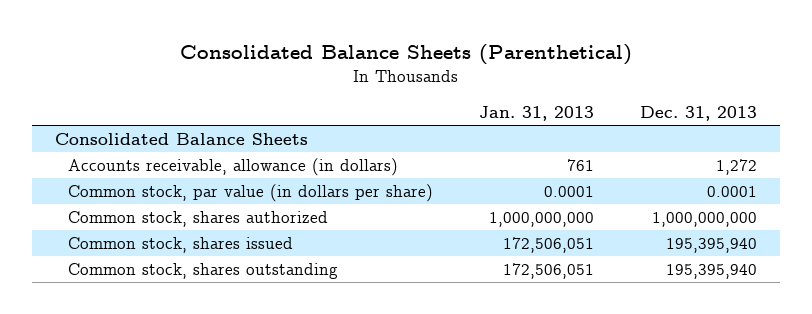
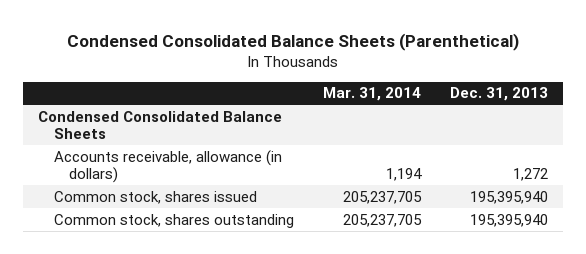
[179,43,632,65] Consolidated Balance Sheets (Parenthetical) -> [67,32,520,51] Condensed Consolidated Balance Sheets (Parenthetical)
[478,106,594,122] Jan. 31, 2013 -> none
none -> [323,87,422,102] Mar. 31, 2014
[55,132,309,145] Consolidated Balance Sheets -> [38,110,283,140] Condensed Consolidated Balance Sheets
[67,183,433,202] Common stock, par value (in dollars per share) -> none
[67,210,328,227] Common stock, shares authorized -> none

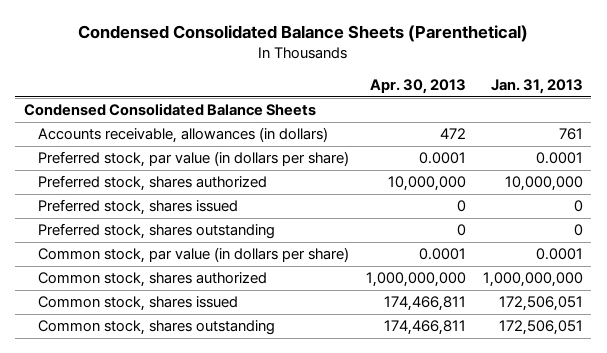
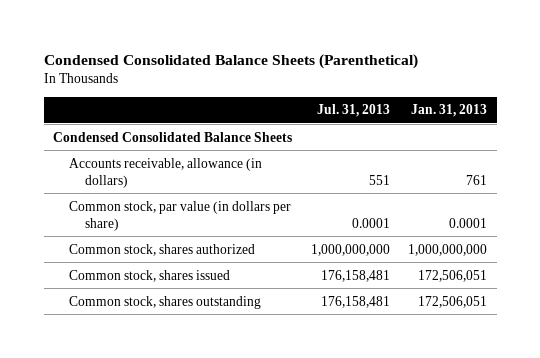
[369,79,466,95] Apr. 30, 2013 -> none
none -> [316,104,390,118] Jul. 31, 2013
[37,151,349,168] Preferred stock, par value (in dollars per share) -> none
[37,175,267,192] Preferred stock, shares authorized -> none
[37,199,238,216] Preferred stock, shares issued -> none
[37,223,275,240] Preferred stock, shares outstanding -> none
[37,127,328,144] Accounts receivable, allowances (in dollars) -> [69,157,263,188] Accounts receivable, allowance (in dollars)

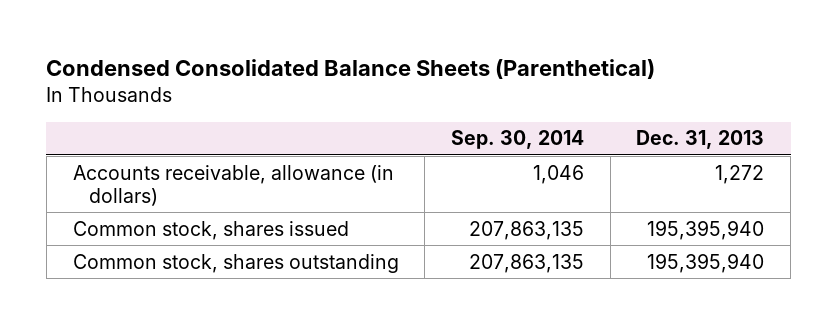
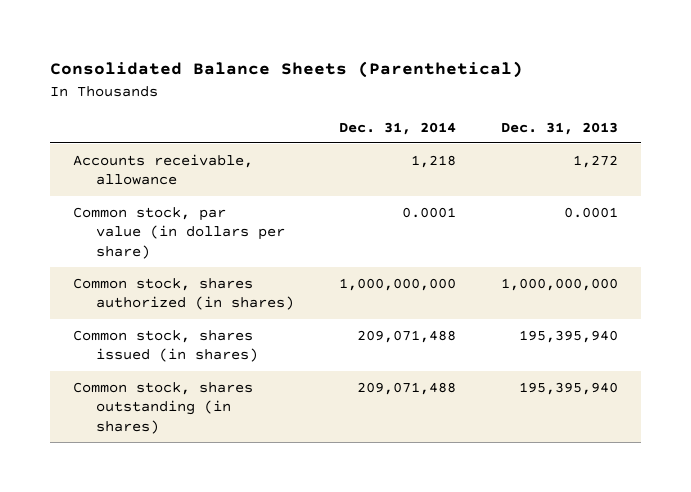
[46,59,656,80] Condensed Consolidated Balance Sheets (Parenthetical) -> [50,61,524,79] Consolidated Balance Sheets (Parenthetical)
[451,130,585,150] Sep. 30, 2014 -> none
none -> [338,121,456,135] Dec. 31, 2014
[72,164,394,206] Accounts receivable, allowance (in dollars) -> [72,153,253,186] Accounts receivable, allowance
none -> [72,206,285,260] Common stock, par value (in dollars per share)
none -> [72,277,294,311] Common stock, shares authorized (in shares)
[72,220,349,240] Common stock, shares issued -> [72,329,258,363] Common stock, shares issued (in shares)
[72,253,399,273] Common stock, shares outstanding -> [72,381,253,435] Common stock, shares outstanding (in shares)

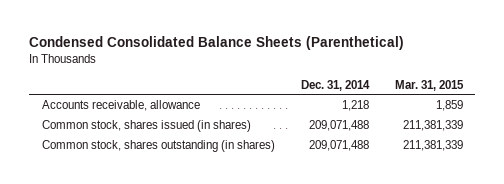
[50,61,524,79] Consolidated Balance Sheets (Parenthetical) -> [28,35,404,50] Condensed Consolidated Balance Sheets (Parenthetical)
[501,121,619,135] Dec. 31, 2013 -> none
none -> [394,79,464,91] Mar. 31, 2015
[72,206,285,260] Common stock, par value (in dollars per share) -> none
[72,277,294,311] Common stock, shares authorized (in shares) -> none

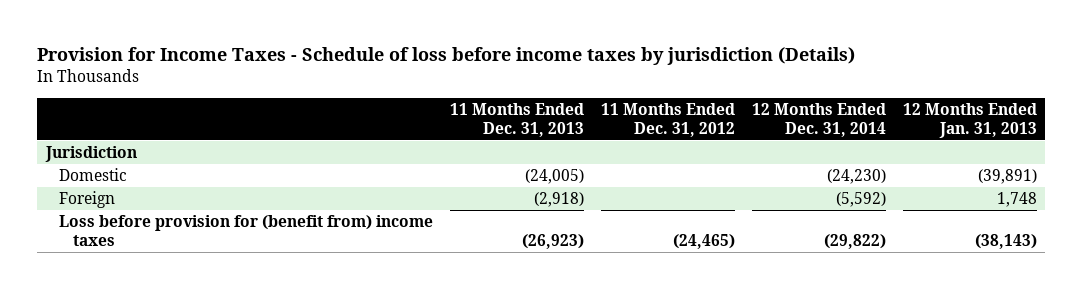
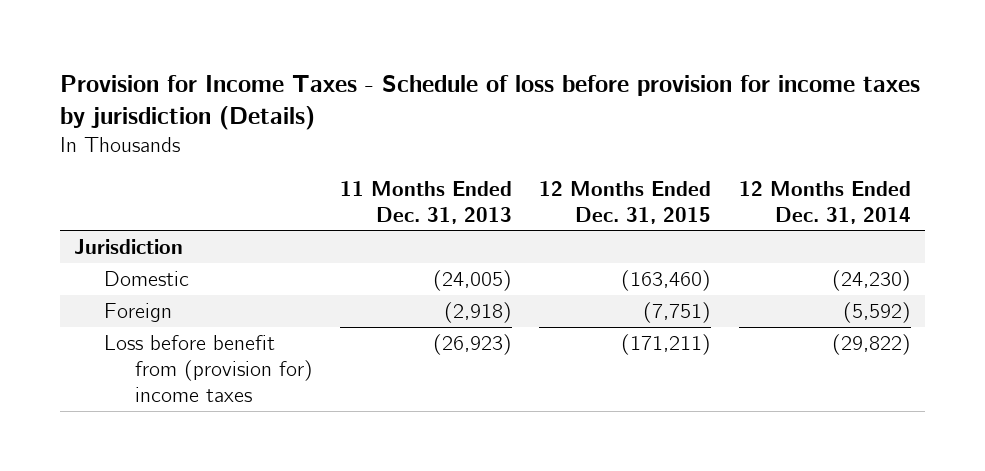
[37,47,856,66] Provision for Income Taxes - Schedule of loss before income taxes by jurisdiction (Details) -> [60,75,921,131] Provision for Income Taxes - Schedule of loss before provision for income taxes by jurisdiction (Details)
[601,102,736,137] 11 Months Ended Dec. 31, 2012 -> none
[902,102,1037,138] 12 Months Ended Jan. 31, 2013 -> none
none -> [539,180,712,224] 12 Months Ended Dec. 31, 2015
[59,215,434,247] Loss before provision for (benefit from) income taxes -> [104,334,313,402] Loss before benefit from (provision for) income taxes

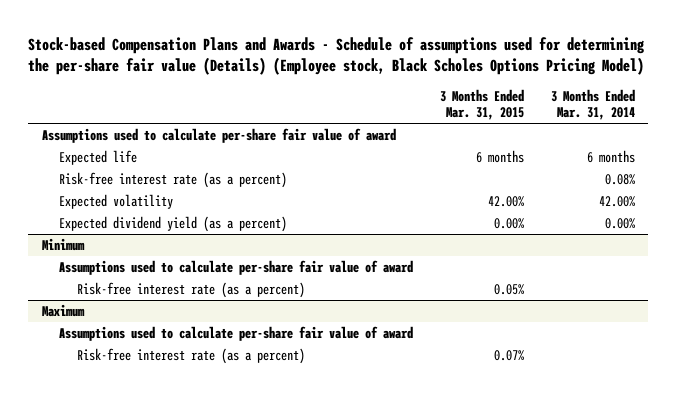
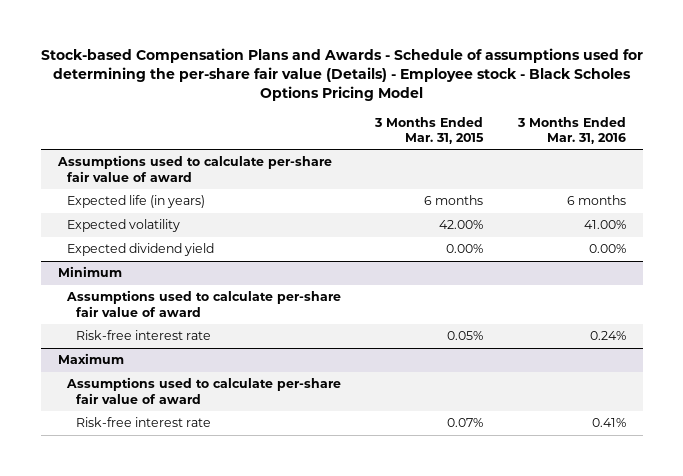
[28,36,646,76] Stock-based Compensation Plans and Awards - Schedule of assumptions used for determining the per-share fair value (Details) (Employee stock, Black Scholes Options Pricing Model) -> [40,47,643,102] Stock-based Compensation Plans and Awards - Schedule of assumptions used for determining the per-share fair value (Details) - Employee stock - Black Scholes Options Pricing Model
[550,88,635,121] 3 Months Ended Mar. 31, 2014 -> none
none -> [516,116,626,144] 3 Months Ended Mar. 31, 2016
[59,171,288,188] Risk-free interest rate (as a percent) -> none
[59,149,138,165] Expected life -> [66,195,205,209] Expected life (in years)
[59,215,288,232] Expected dividend yield (as a percent) -> [66,243,214,257] Expected dividend yield
[76,281,305,298] Risk-free interest rate (as a percent) -> [75,330,211,341] Risk-free interest rate
[76,347,305,364] Risk-free interest rate (as a percent) -> [75,417,211,428] Risk-free interest rate

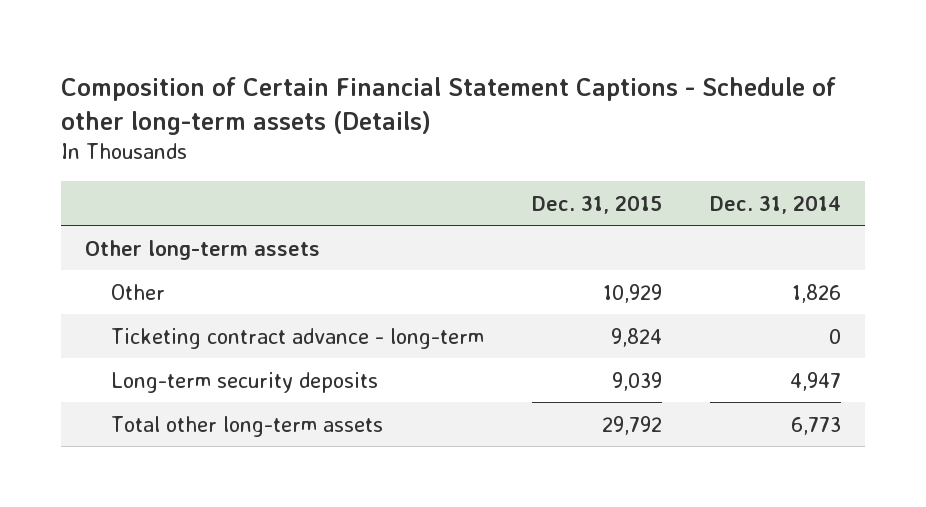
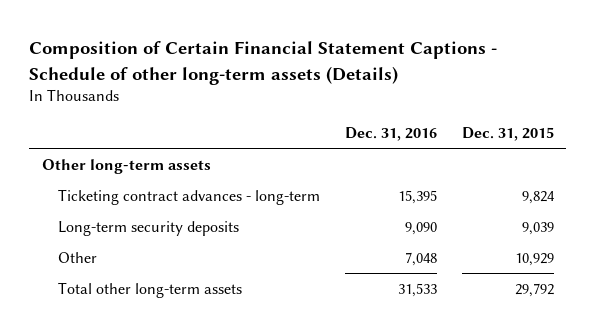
[709,194,841,214] Dec. 31, 2014 -> none
none -> [345,127,438,142] Dec. 31, 2016
[111,327,485,349] Ticketing contract advance - long-term -> [58,188,321,205] Ticketing contract advances - long-term
[111,283,166,300] Other -> [58,251,98,263] Other

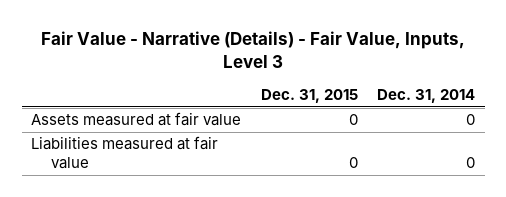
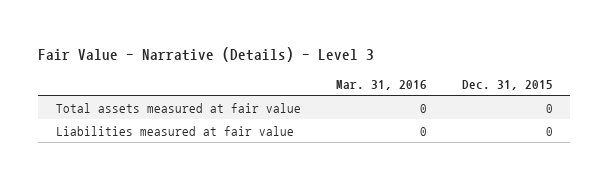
[41,30,466,68] Fair Value - Narrative (Details) - Fair Value, Inputs, Level 3 -> [38,46,375,62] Fair Value - Narrative (Details) - Level 3
[377,89,476,104] Dec. 31, 2014 -> none
none -> [335,79,427,90] Mar. 31, 2016
[31,112,242,127] Assets measured at fair value -> [55,102,301,113] Total assets measured at fair value

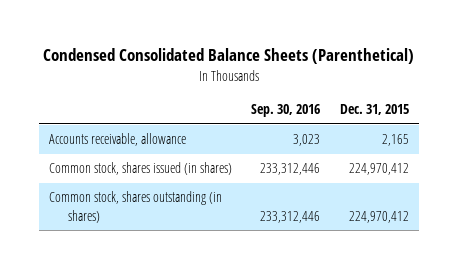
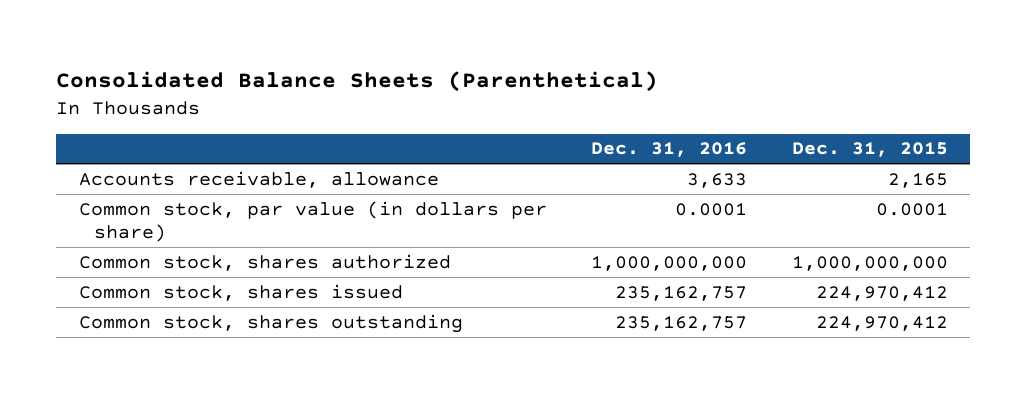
[42,48,414,65] Condensed Consolidated Balance Sheets (Parenthetical) -> [56,71,659,93] Consolidated Balance Sheets (Parenthetical)
[251,104,321,118] Sep. 30, 2016 -> none
none -> [591,142,748,158] Dec. 31, 2016
none -> [78,200,547,243] Common stock, par value (in dollars per share)
none -> [78,253,451,271] Common stock, shares authorized
[49,162,233,176] Common stock, shares issued (in shares) -> [78,283,403,301] Common stock, shares issued
[49,191,223,223] Common stock, shares outstanding (in shares) -> [78,313,463,333] Common stock, shares outstanding

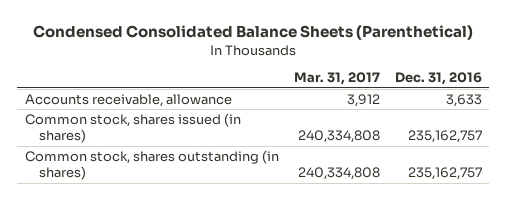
[56,71,659,93] Consolidated Balance Sheets (Parenthetical) -> [33,25,474,41] Condensed Consolidated Balance Sheets (Parenthetical)
[791,142,948,158] Dec. 31, 2015 -> none
none -> [293,72,380,86] Mar. 31, 2017
[78,200,547,243] Common stock, par value (in dollars per share) -> none
[78,253,451,271] Common stock, shares authorized -> none
[78,283,403,301] Common stock, shares issued -> [24,112,241,144] Common stock, shares issued (in shares)
[78,313,463,333] Common stock, shares outstanding -> [24,149,279,181] Common stock, shares outstanding (in shares)

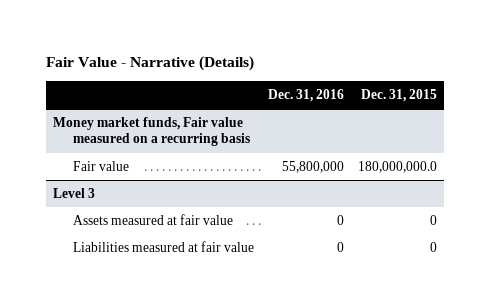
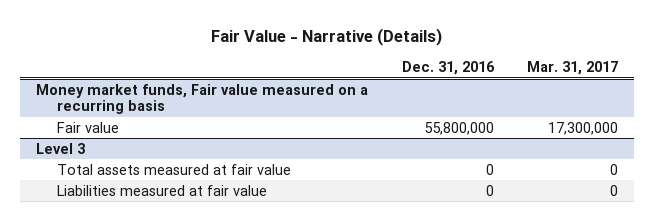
[360,89,437,103] Dec. 31, 2015 -> none
none -> [526,61,618,76] Mar. 31, 2017
[73,214,234,226] Assets measured at fair value -> [56,163,291,175] Total assets measured at fair value

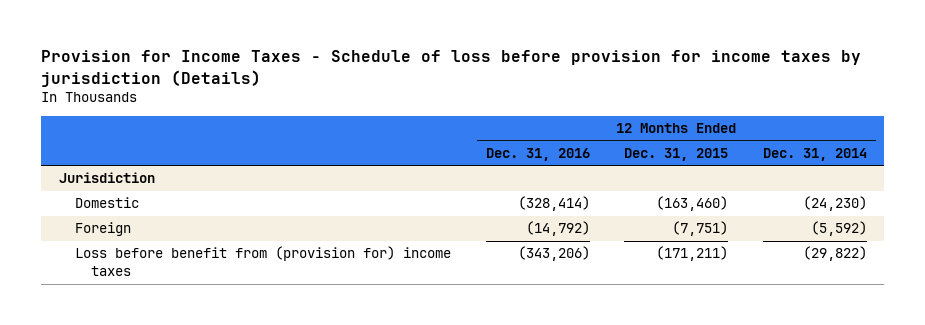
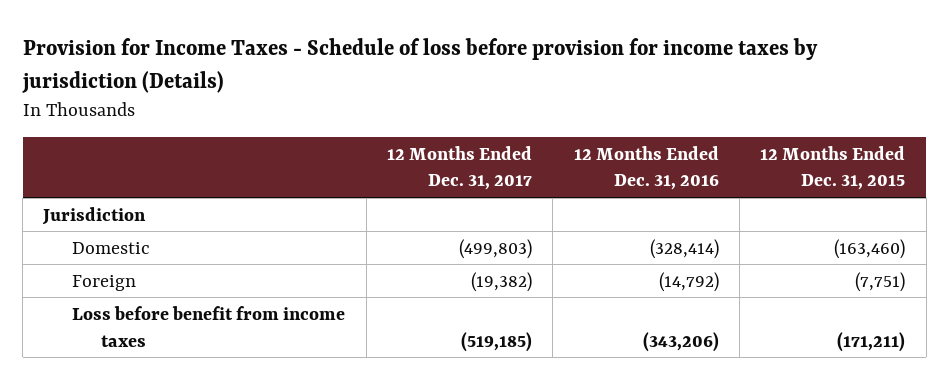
[762,147,867,161] Dec. 31, 2014 -> none
none -> [386,145,532,191] 12 Months Ended Dec. 31, 2017
[74,246,451,277] Loss before benefit from (provision for) income taxes -> [72,305,346,347] Loss before benefit from income taxes

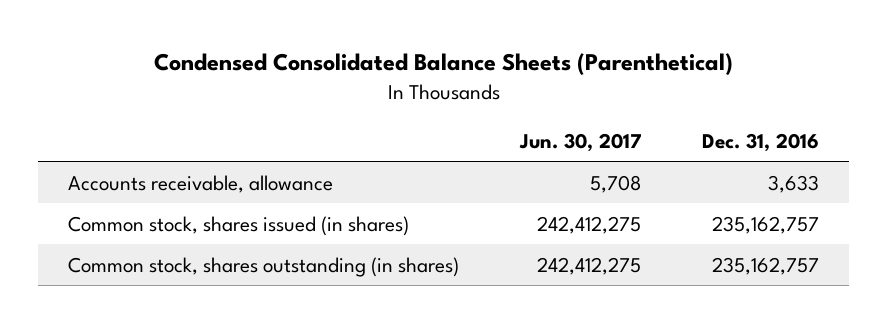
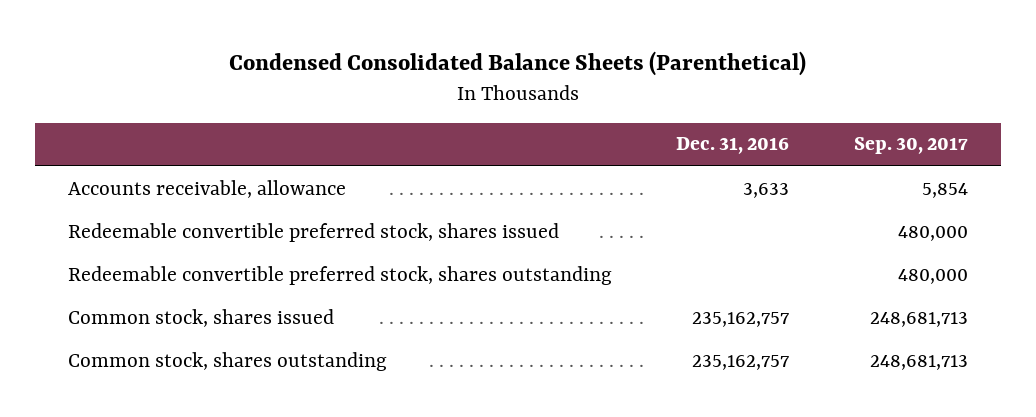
[519,132,642,152] Jun. 30, 2017 -> none
none -> [854,137,969,155] Sep. 30, 2017
none -> [67,222,559,242] Redeemable convertible preferred stock, shares issued
none -> [67,265,612,285] Redeemable convertible preferred stock, shares outstanding
[68,215,410,236] Common stock, shares issued (in shares) -> [67,308,334,327] Common stock, shares issued
[68,256,460,277] Common stock, shares outstanding (in shares) -> [67,351,387,371] Common stock, shares outstanding

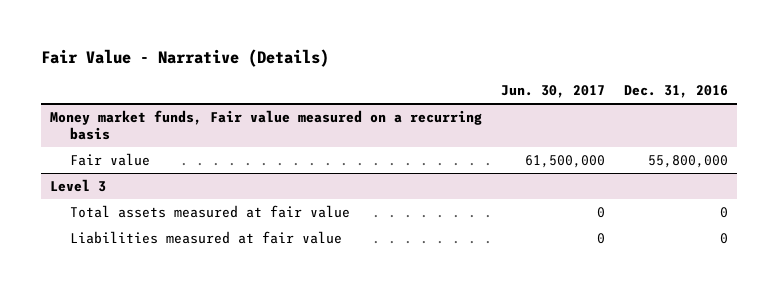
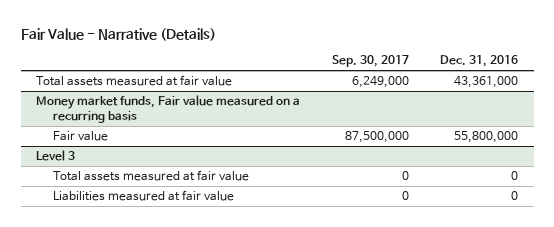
[500,84,605,98] Jun. 30, 2017 -> none
none -> [331,55,409,68] Sep. 30, 2017
none -> [36,75,233,87] Total assets measured at fair value

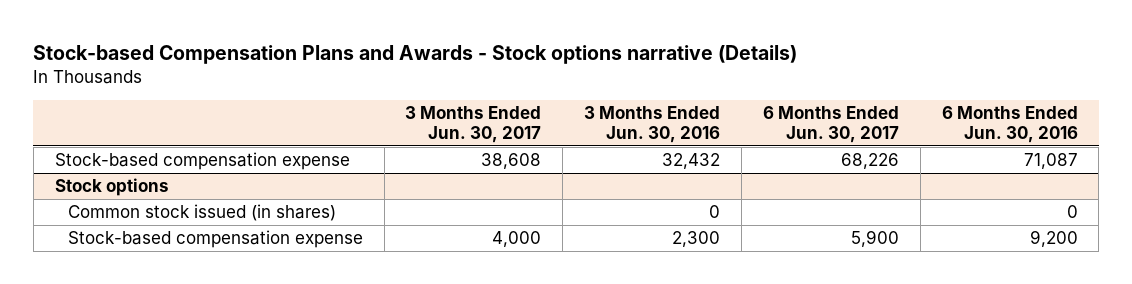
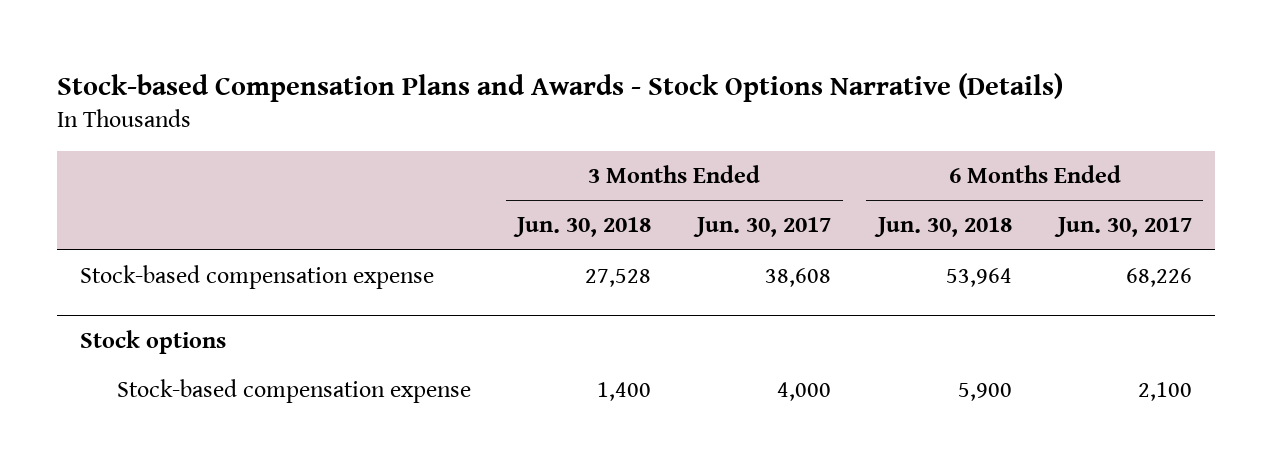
[33,44,798,64] Stock-based Compensation Plans and Awards - Stock options narrative (Details) -> [57,72,1064,102] Stock-based Compensation Plans and Awards - Stock Options Narrative (Details)
[584,105,721,143] 3 Months Ended Jun. 30, 2016 -> none
[941,105,1078,143] 6 Months Ended Jun. 30, 2016 -> none
none -> [513,217,652,238] Jun. 30, 2018
none -> [873,217,1012,238] Jun. 30, 2018
[67,204,336,222] Common stock issued (in shares) -> none
[850,230,899,248] 5,900 -> [1137,382,1192,402] 2,100

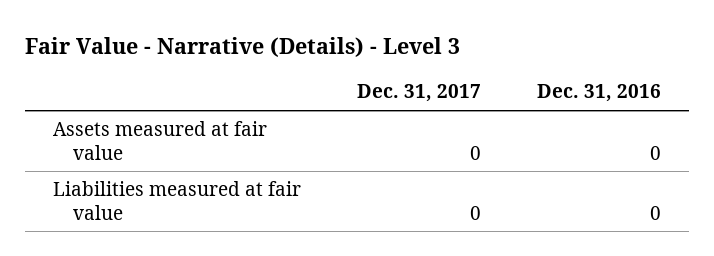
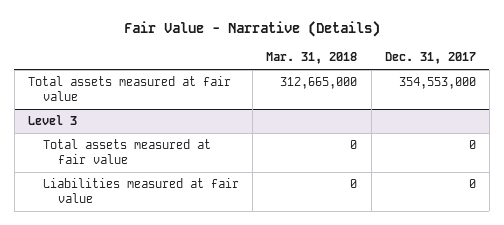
[25,37,461,58] Fair Value - Narrative (Details) - Level 3 -> [123,21,380,38] Fair Value - Narrative (Details)
[536,84,661,103] Dec. 31, 2016 -> none
none -> [266,52,358,65] Mar. 31, 2018
[53,121,268,160] Assets measured at fair value -> [28,76,232,102] Total assets measured at fair value
[469,145,481,160] 0 -> [398,77,476,90] 354,553,000
none -> [28,115,78,126] Level 3
none -> [43,139,212,165] Total assets measured at fair value

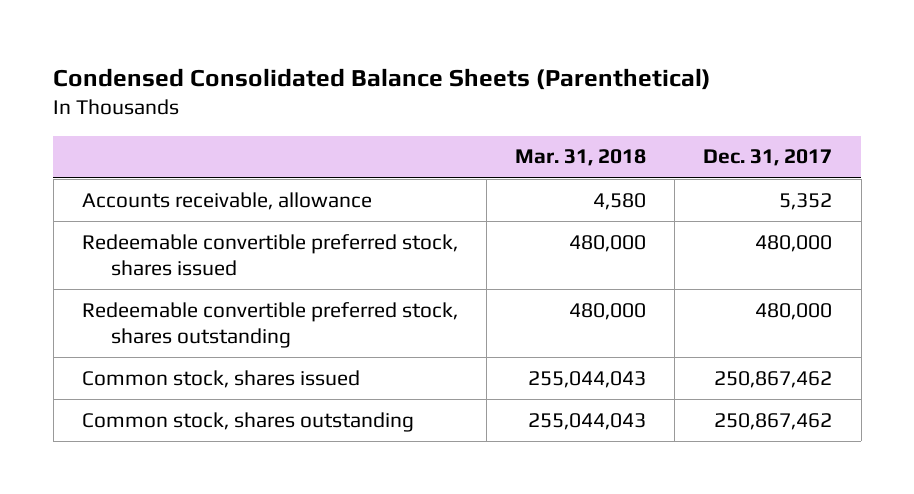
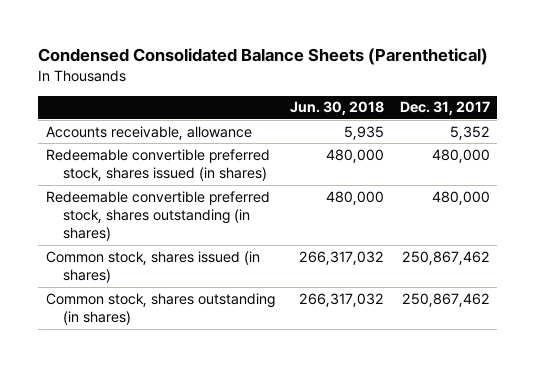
[515,149,647,167] Mar. 31, 2018 -> none
none -> [290,101,385,116] Jun. 30, 2018
[81,233,458,276] Redeemable convertible preferred stock, shares issued -> [45,148,270,182] Redeemable convertible preferred stock, shares issued (in shares)
[81,301,458,348] Redeemable convertible preferred stock, shares outstanding -> [45,190,270,242] Redeemable convertible preferred stock, shares outstanding (in shares)
[81,369,360,388] Common stock, shares issued -> [45,250,260,284] Common stock, shares issued (in shares)
[81,411,414,432] Common stock, shares outstanding -> [45,292,275,326] Common stock, shares outstanding (in shares)

